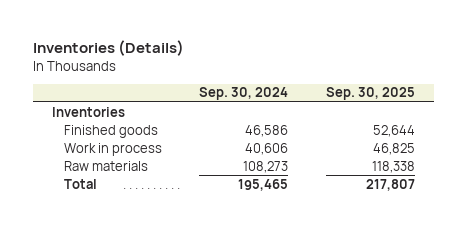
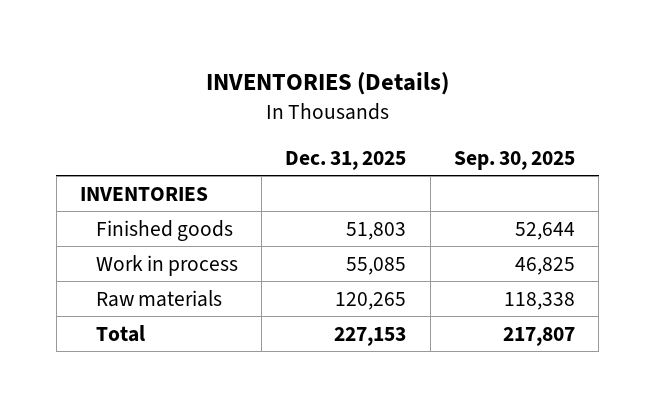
[32,39,184,56] Inventories (Details) -> [205,71,449,95] INVENTORIES (Details)
[199,87,289,101] Sep. 30, 2024 -> none
none -> [285,150,407,170] Dec. 31, 2025
[51,106,125,117] Inventories -> [80,186,209,201] INVENTORIES

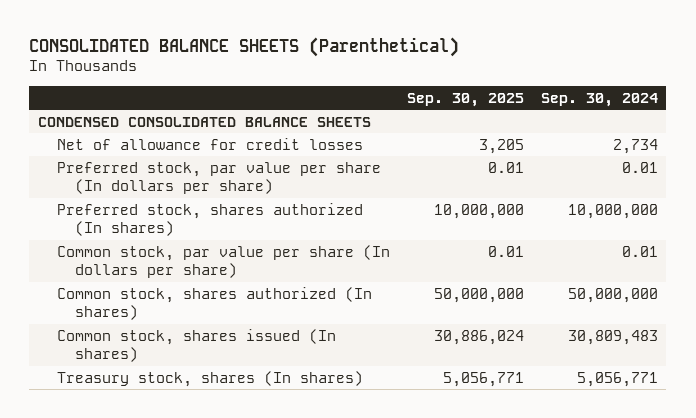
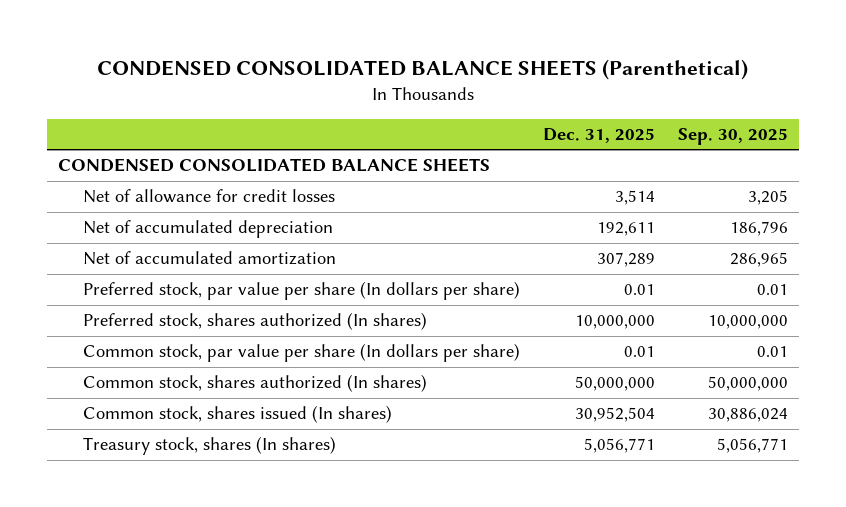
[29,36,460,57] CONSOLIDATED BALANCE SHEETS (Parenthetical) -> [97,59,749,81] CONDENSED CONSOLIDATED BALANCE SHEETS (Parenthetical)
[540,92,658,107] Sep. 30, 2024 -> none
none -> [543,128,656,144] Dec. 31, 2025
none -> [83,220,334,239] Net of accumulated depreciation
none -> [83,251,337,266] Net of accumulated amortization

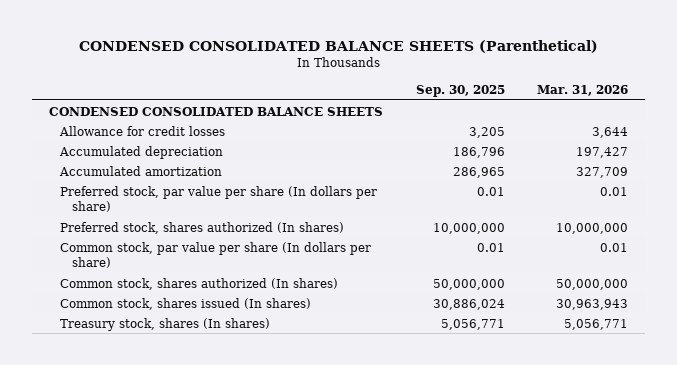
[543,128,656,144] Dec. 31, 2025 -> none
none -> [537,84,629,96] Mar. 31, 2026
[83,189,336,204] Net of allowance for credit losses -> [59,125,226,136] Allowance for credit losses
[83,220,334,239] Net of accumulated depreciation -> [59,145,224,159] Accumulated depreciation
[83,251,337,266] Net of accumulated amortization -> [59,165,223,176] Accumulated amortization

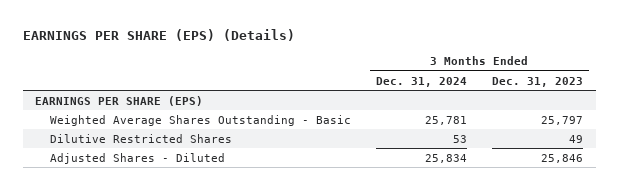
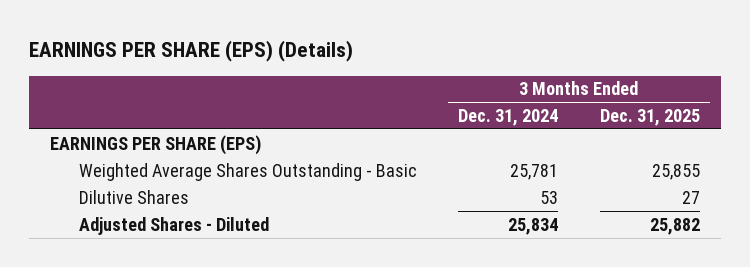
[492,76,584,87] Dec. 31, 2023 -> none
none -> [599,108,700,126] Dec. 31, 2025
[49,133,232,143] Dilutive Restricted Shares -> [78,189,189,204] Dilutive Shares

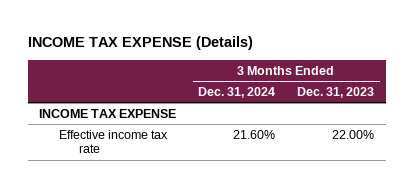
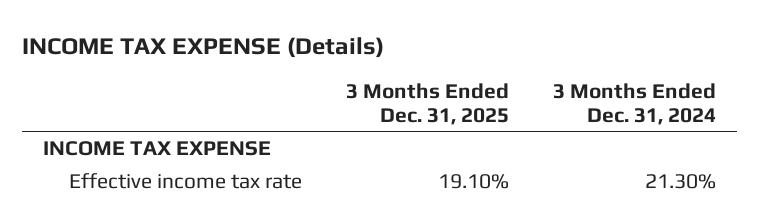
[297,86,375,98] Dec. 31, 2023 -> none
none -> [345,82,509,125] 3 Months Ended Dec. 31, 2025
[233,129,276,139] 21.60% -> [644,174,716,190] 21.30%

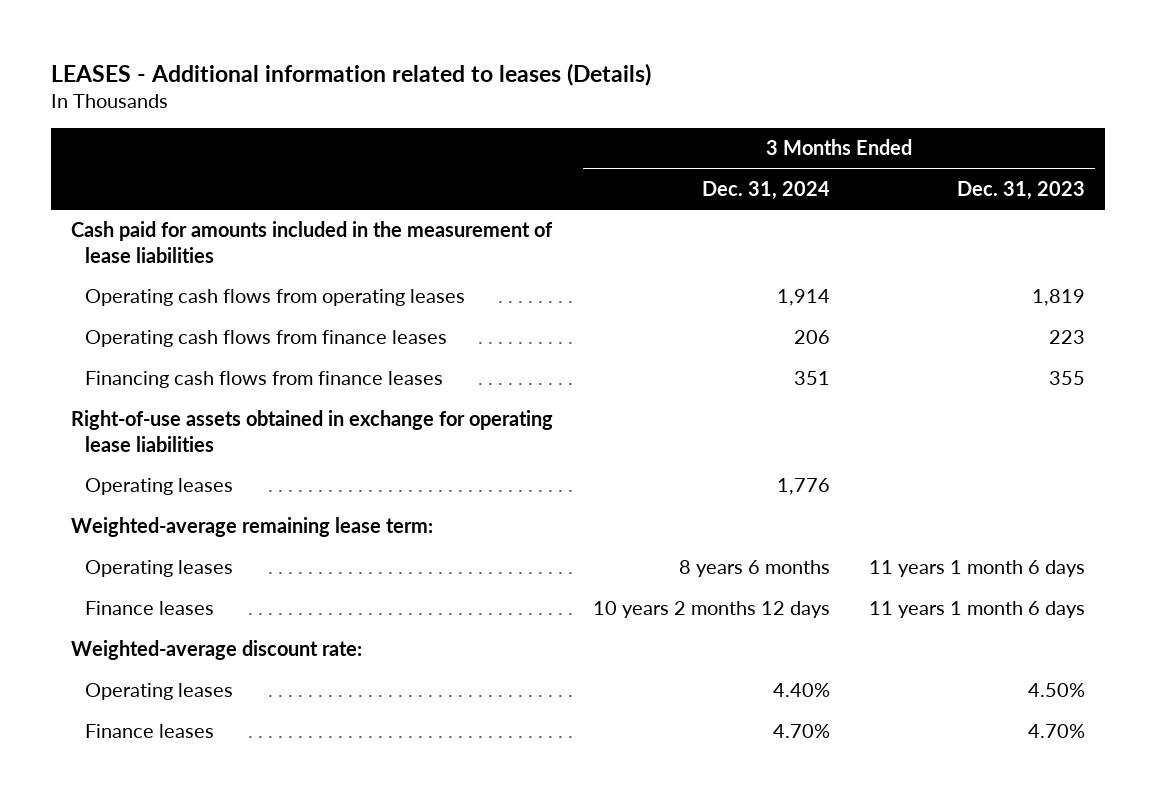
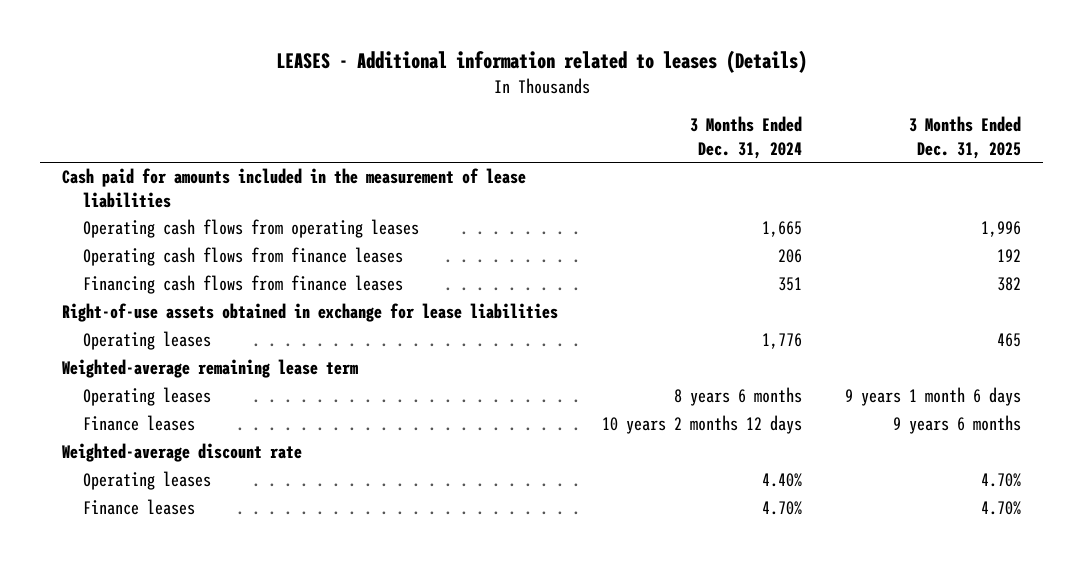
[957,180,1086,200] Dec. 31, 2023 -> none
none -> [909,116,1022,159] 3 Months Ended Dec. 31, 2025
[776,289,830,307] 1,914 -> [761,221,802,238] 1,665
[70,410,553,452] Right-of-use assets obtained in exchange for operating lease liabilities -> [62,303,559,323] Right-of-use assets obtained in exchange for lease liabilities
[70,517,433,538] Weighted-average remaining lease term: -> [62,359,359,379] Weighted-average remaining lease term
[70,640,362,661] Weighted-average discount rate: -> [62,443,303,463] Weighted-average discount rate

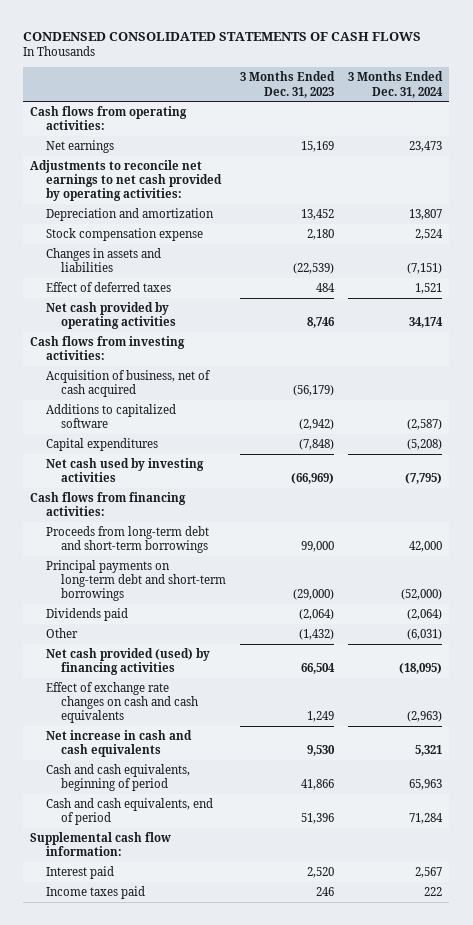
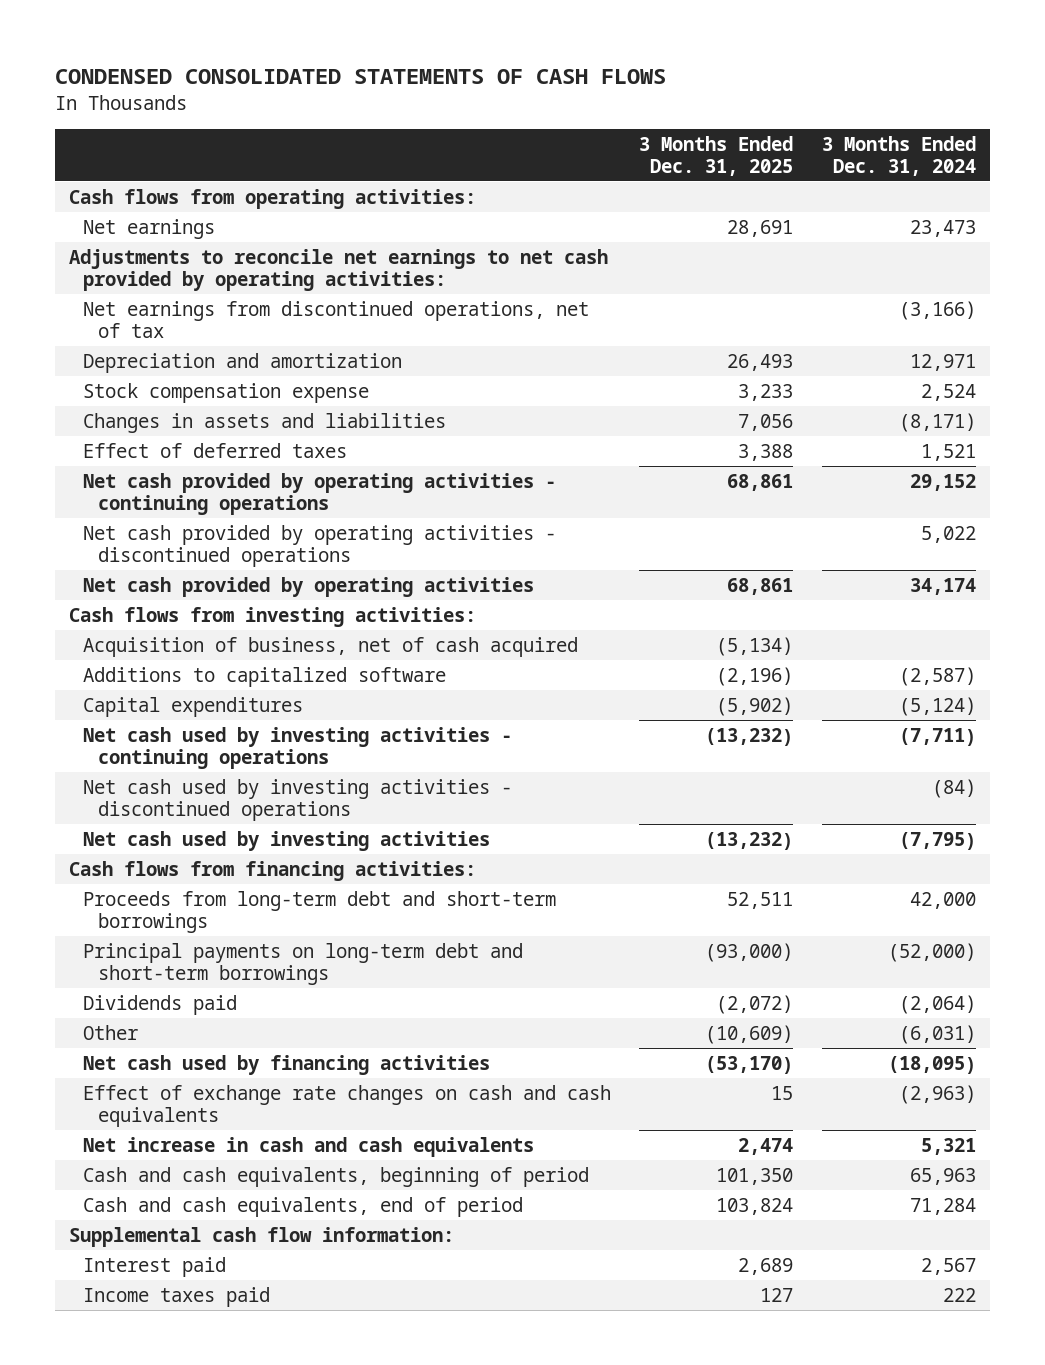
[240,71,336,98] 3 Months Ended Dec. 31, 2023 -> none
none -> [639,135,794,176] 3 Months Ended Dec. 31, 2025
none -> [83,300,590,338] Net earnings from discontinued operations, net of tax
[409,208,443,220] 13,807 -> [909,353,976,371] 12,971
[407,263,443,275] (7,151) -> [898,412,976,432] (8,171)
none -> [83,472,557,515] Net cash provided by operating activities - continuing operations
none -> [83,524,557,567] Net cash provided by operating activities - discontinued operations
[407,438,443,450] (5,208) -> [898,696,976,716] (5,124)
none -> [83,726,513,769] Net cash used by investing activities - continuing operations
none -> [83,778,513,821] Net cash used by investing activities - discontinued operations
[45,647,210,676] Net cash provided (used) by financing activities -> [83,1054,491,1075] Net cash used by financing activities

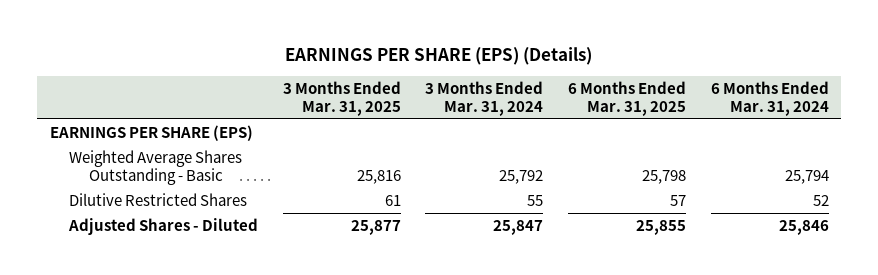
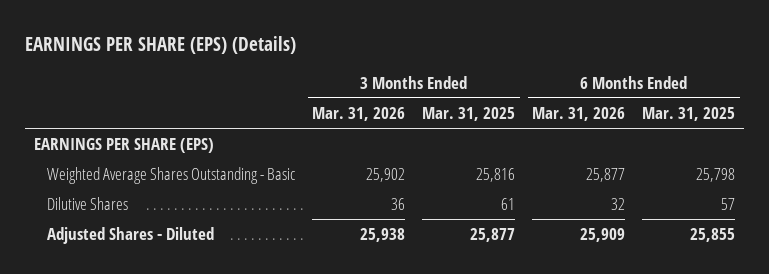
[425,80,544,116] 3 Months Ended Mar. 31, 2024 -> none
[710,80,829,116] 6 Months Ended Mar. 31, 2024 -> none
none -> [312,106,406,121] Mar. 31, 2026
none -> [532,106,626,121] Mar. 31, 2026
[69,193,248,207] Dilutive Restricted Shares -> [47,196,129,210] Dilutive Shares

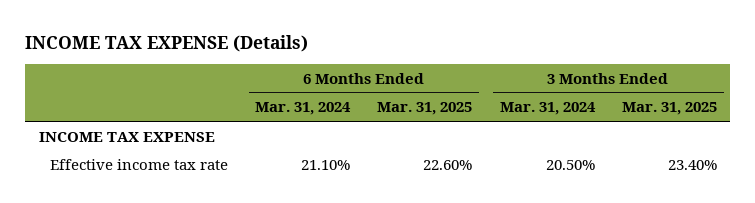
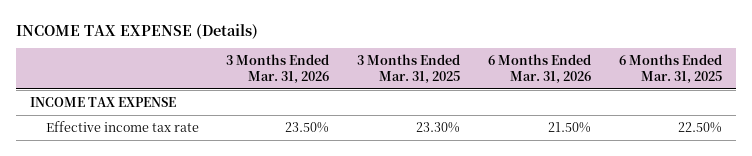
[255,102,352,116] Mar. 31, 2024 -> none
[499,102,596,116] Mar. 31, 2024 -> none
none -> [226,54,330,84] 3 Months Ended Mar. 31, 2026
none -> [487,54,591,84] 6 Months Ended Mar. 31, 2026
[423,159,473,170] 22.60% -> [677,122,722,134] 22.50%
[667,159,717,170] 23.40% -> [416,122,461,134] 23.30%

